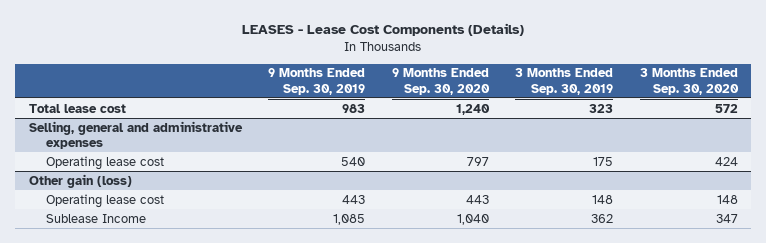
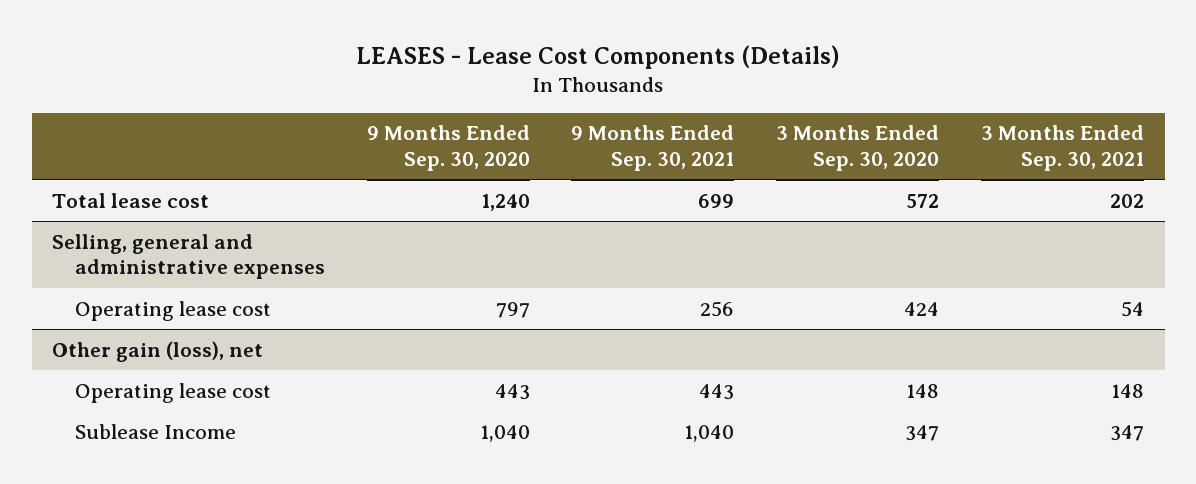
[268,68,366,95] 9 Months Ended Sep. 30, 2019 -> none
[515,68,614,95] 3 Months Ended Sep. 30, 2019 -> none
none -> [571,125,735,172] 9 Months Ended Sep. 30, 2021
none -> [980,125,1144,172] 3 Months Ended Sep. 30, 2021
[28,173,132,188] Other gain (loss) -> [52,340,264,362] Other gain (loss), net

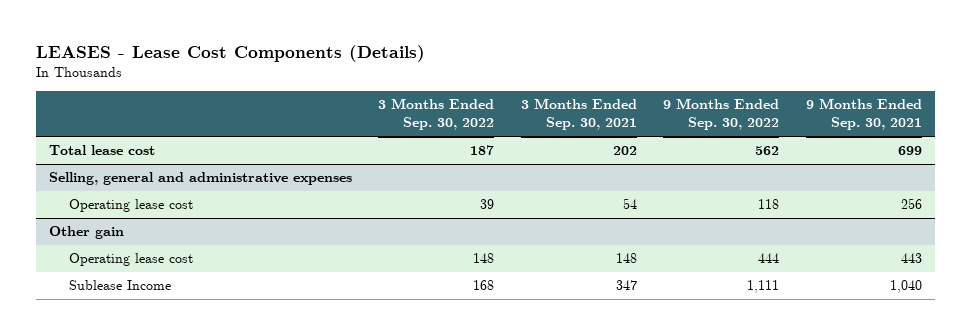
[366,125,530,172] 9 Months Ended Sep. 30, 2020 -> none
[775,125,939,172] 3 Months Ended Sep. 30, 2020 -> none
none -> [378,98,495,131] 3 Months Ended Sep. 30, 2022
none -> [663,98,780,131] 9 Months Ended Sep. 30, 2022
[52,340,264,362] Other gain (loss), net -> [48,226,124,240] Other gain

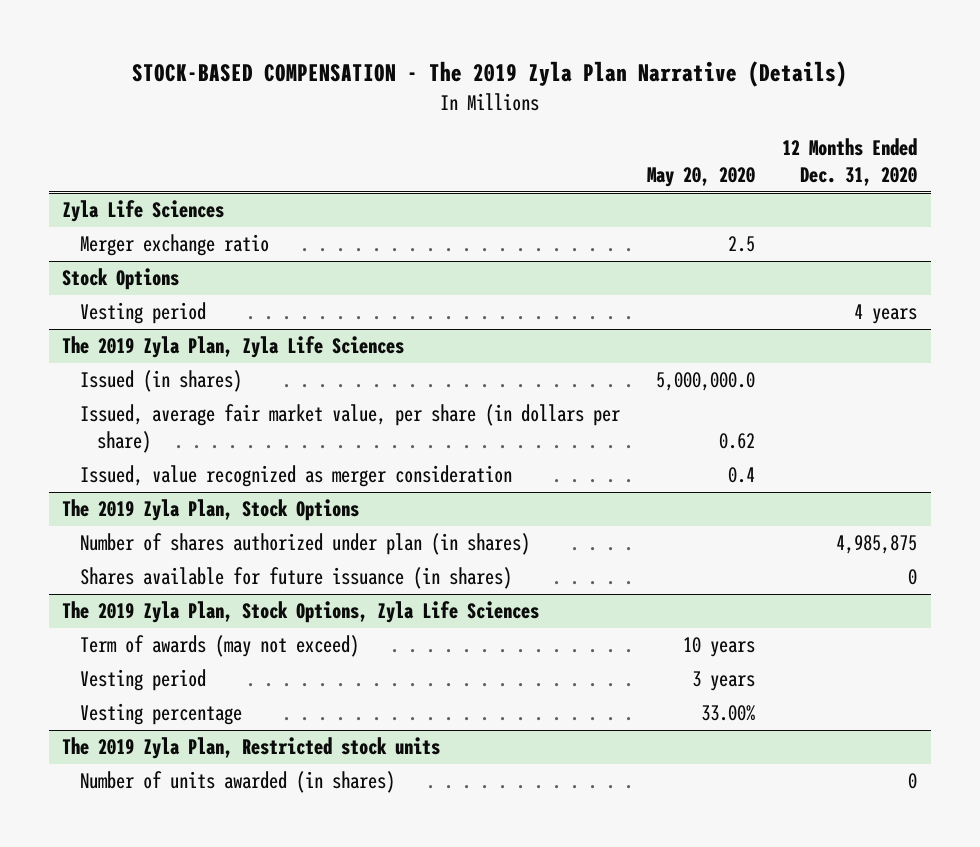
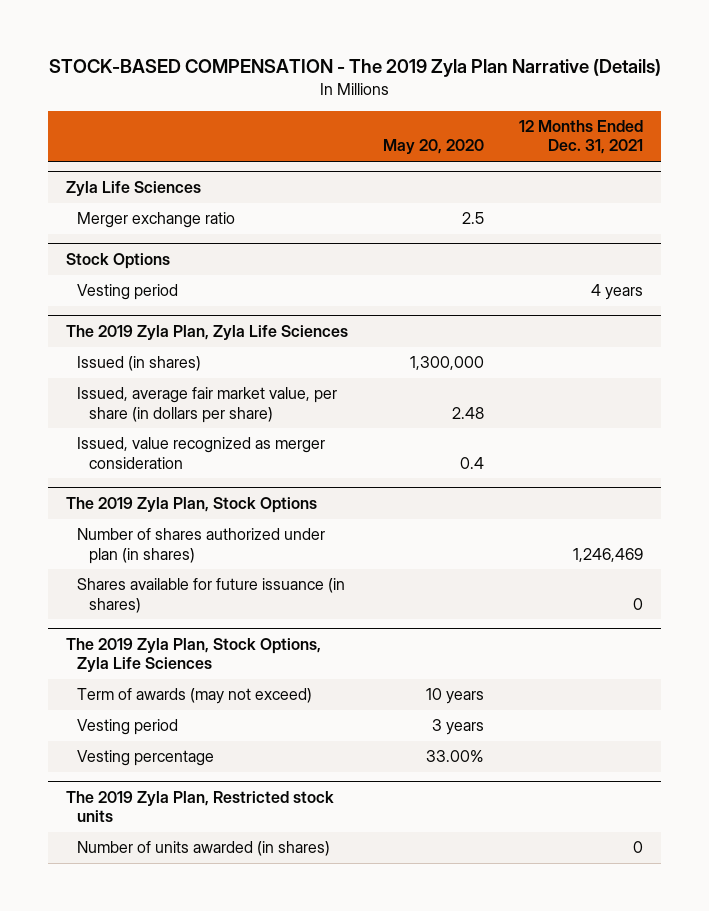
[782,138,918,187] 12 Months Ended Dec. 31, 2020 -> none
none -> [519,120,644,155] 12 Months Ended Dec. 31, 2021
[655,372,755,392] 5,000,000.0 -> [410,356,485,371] 1,300,000
[718,433,755,450] 0.62 -> [452,406,485,419] 2.48

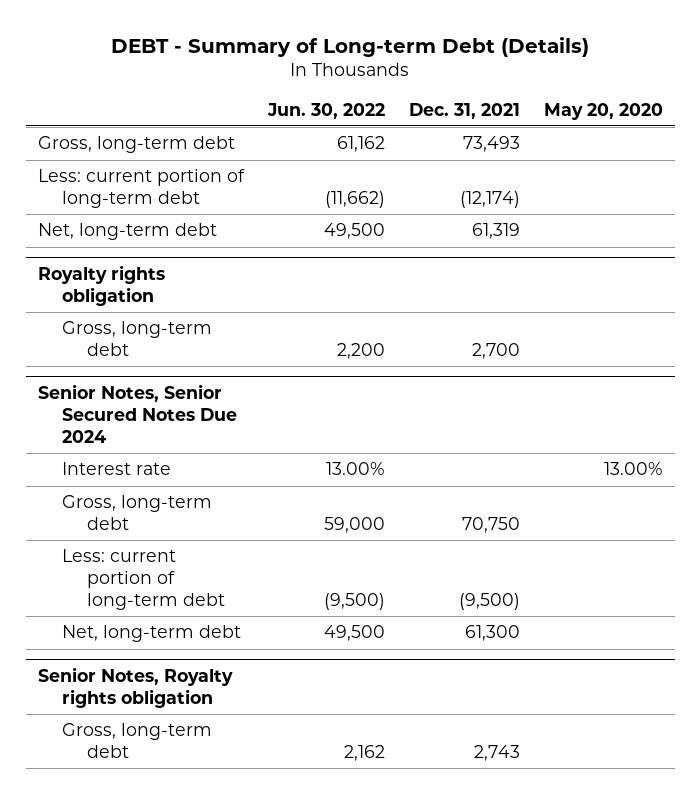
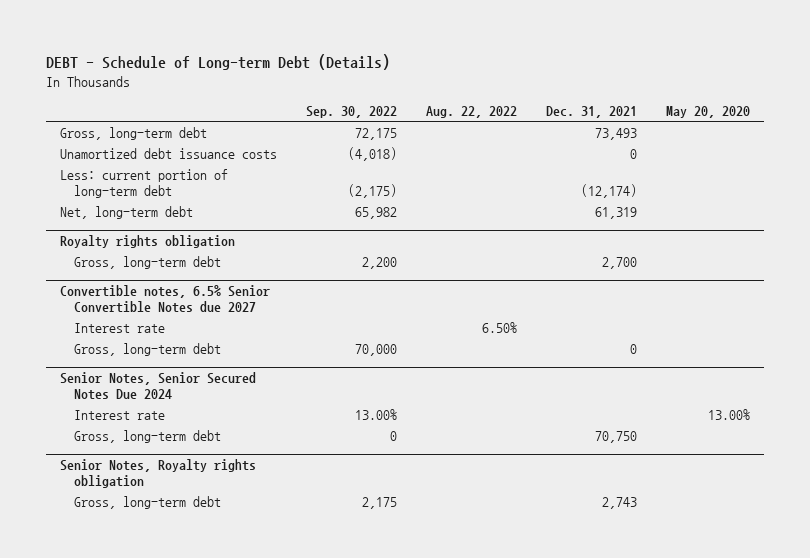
[111,36,590,57] DEBT - Summary of Long-term Debt (Details) -> [45,54,390,71] DEBT - Schedule of Long-term Debt (Details)
[266,102,385,119] Jun. 30, 2022 -> none
none -> [306,106,398,119] Sep. 30, 2022
none -> [426,106,518,119] Aug. 22, 2022
none -> [60,147,278,159] Unamortized debt issuance costs
none -> [60,284,271,314] Convertible notes, 6.5% Senior Convertible Notes due 2027
none -> [74,322,166,333] Interest rate
none -> [74,342,222,356] Gross, long-term debt
[62,549,226,611] Less: current portion of long-term debt -> none
[62,625,242,643] Net, long-term debt -> none

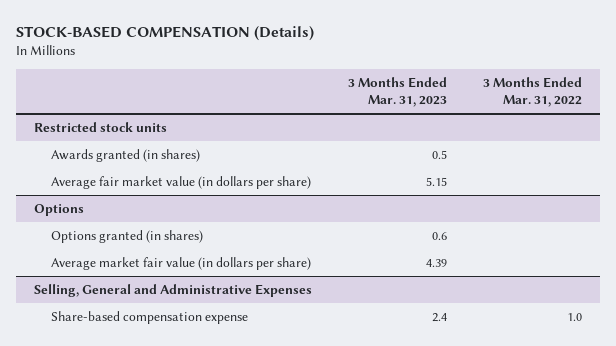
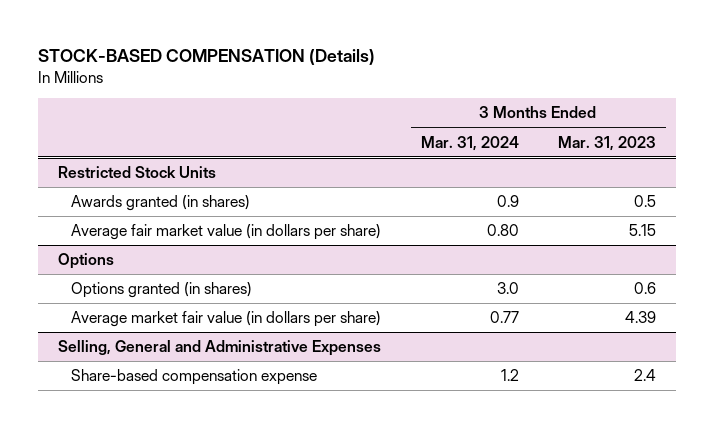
[483,77,583,108] 3 Months Ended Mar. 31, 2022 -> none
none -> [420,135,519,151] Mar. 31, 2024
[33,122,167,133] Restricted stock units -> [58,166,217,179] Restricted Stock Units

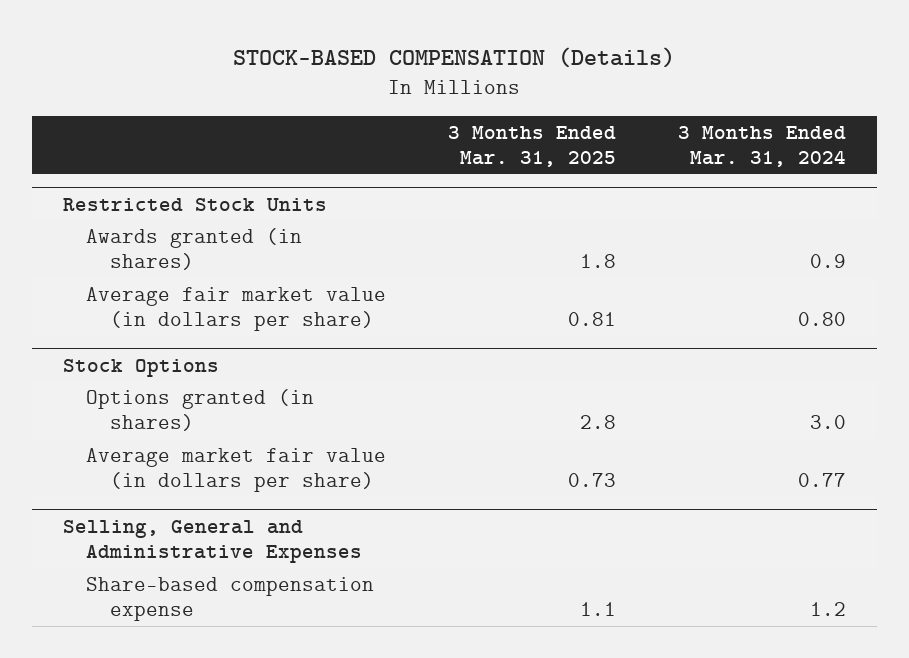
[558,135,657,151] Mar. 31, 2023 -> none
none -> [448,125,617,168] 3 Months Ended Mar. 31, 2025
[58,253,115,270] Options -> [62,358,219,377] Stock Options

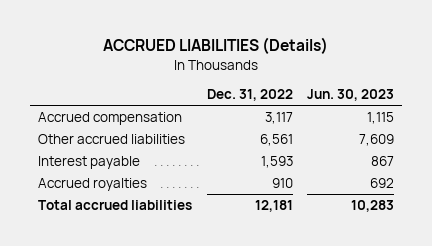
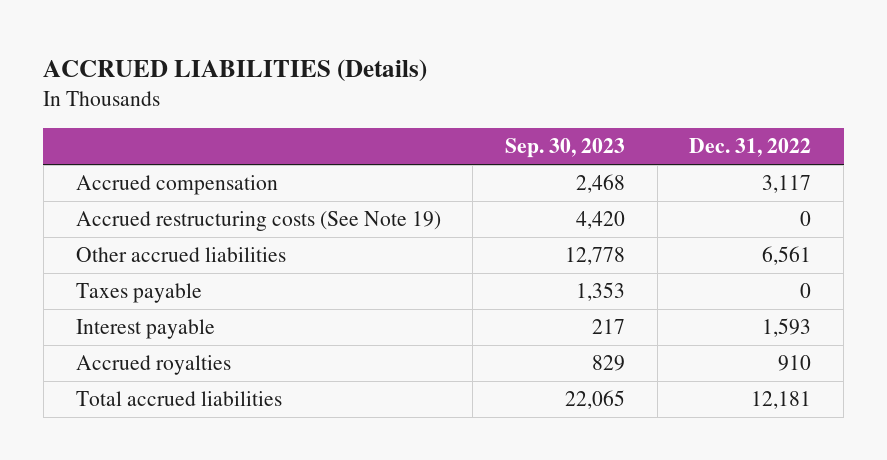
[307,89,395,102] Jun. 30, 2023 -> none
none -> [505,138,626,159] Sep. 30, 2023
none -> [75,211,441,232] Accrued restructuring costs (See Note 19)
none -> [75,283,202,304] Taxes payable

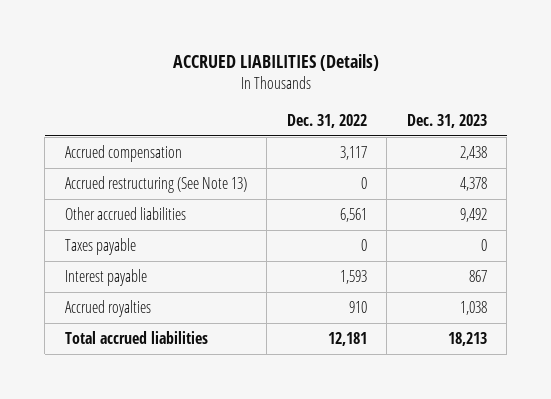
[505,138,626,159] Sep. 30, 2023 -> none
none -> [406,113,487,128] Dec. 31, 2023
[75,211,441,232] Accrued restructuring costs (See Note 19) -> [64,175,247,193] Accrued restructuring (See Note 13)

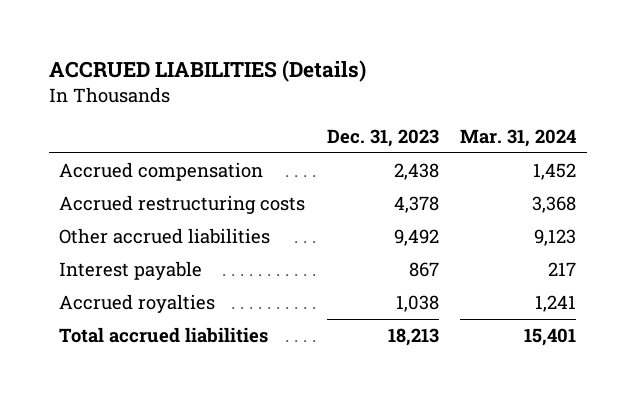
[286,113,367,128] Dec. 31, 2022 -> none
none -> [460,129,577,148] Mar. 31, 2024
[64,175,247,193] Accrued restructuring (See Note 13) -> [59,194,306,214] Accrued restructuring costs
[64,237,136,255] Taxes payable -> none

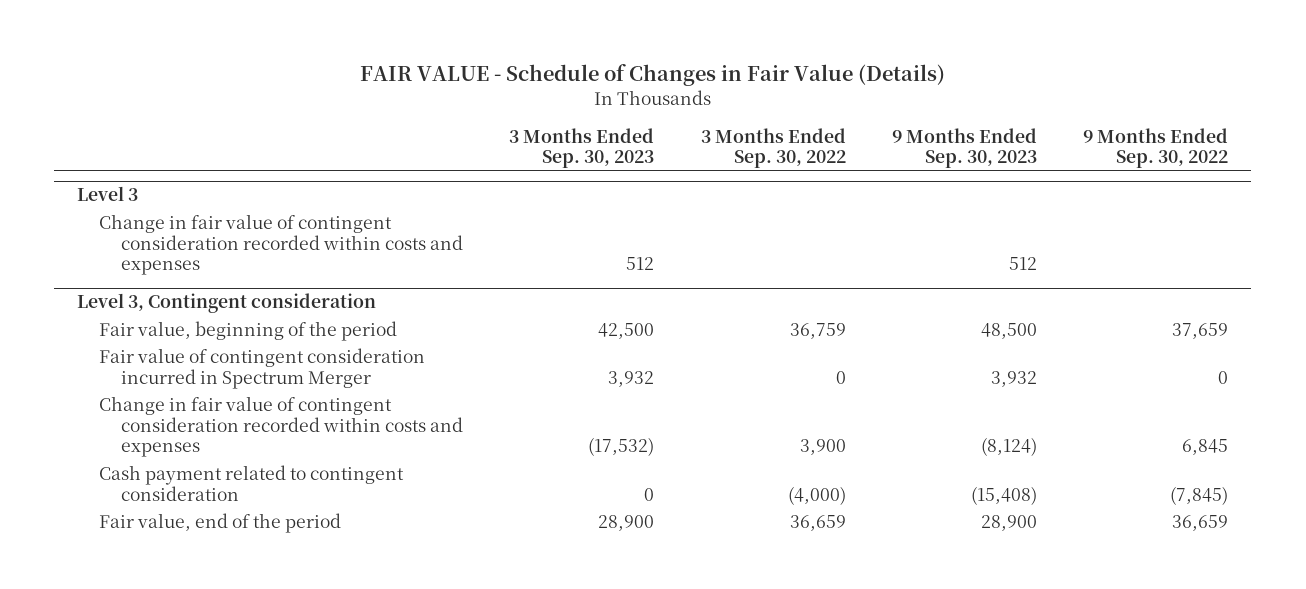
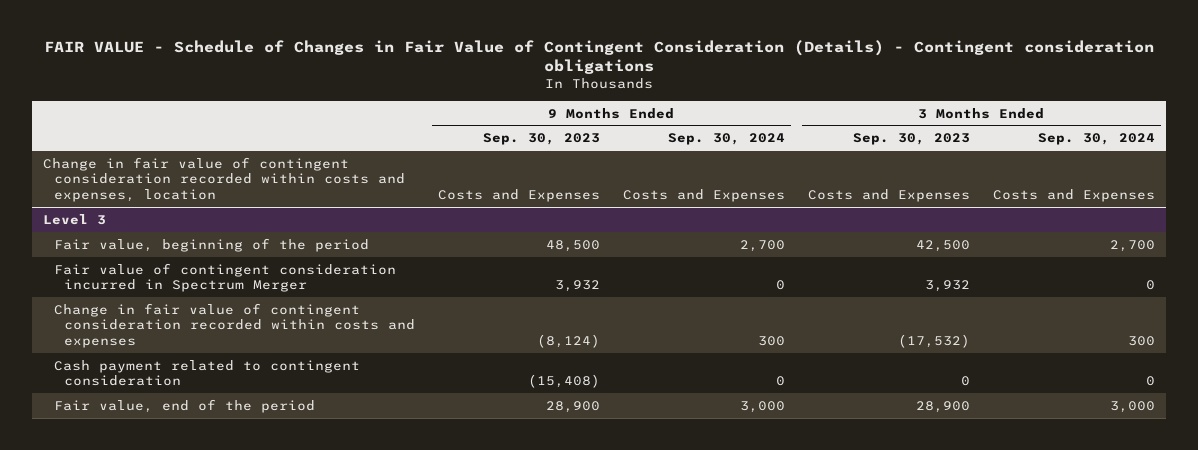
[359,64,945,87] FAIR VALUE - Schedule of Changes in Fair Value (Details) -> [44,39,1155,75] FAIR VALUE - Schedule of Changes in Fair Value of Contingent Consideration (Details) - Contingent consideration obligations
[700,127,846,169] 3 Months Ended Sep. 30, 2022 -> none
[1083,127,1229,169] 9 Months Ended Sep. 30, 2022 -> none
none -> [667,133,785,146] Sep. 30, 2024
none -> [1037,133,1155,146] Sep. 30, 2024
none -> [43,156,405,202] Change in fair value of contingent consideration recorded within costs and expenses, location
[99,214,464,276] Change in fair value of contingent consideration recorded within costs and expenses -> none
[77,293,377,314] Level 3, Contingent consideration -> none

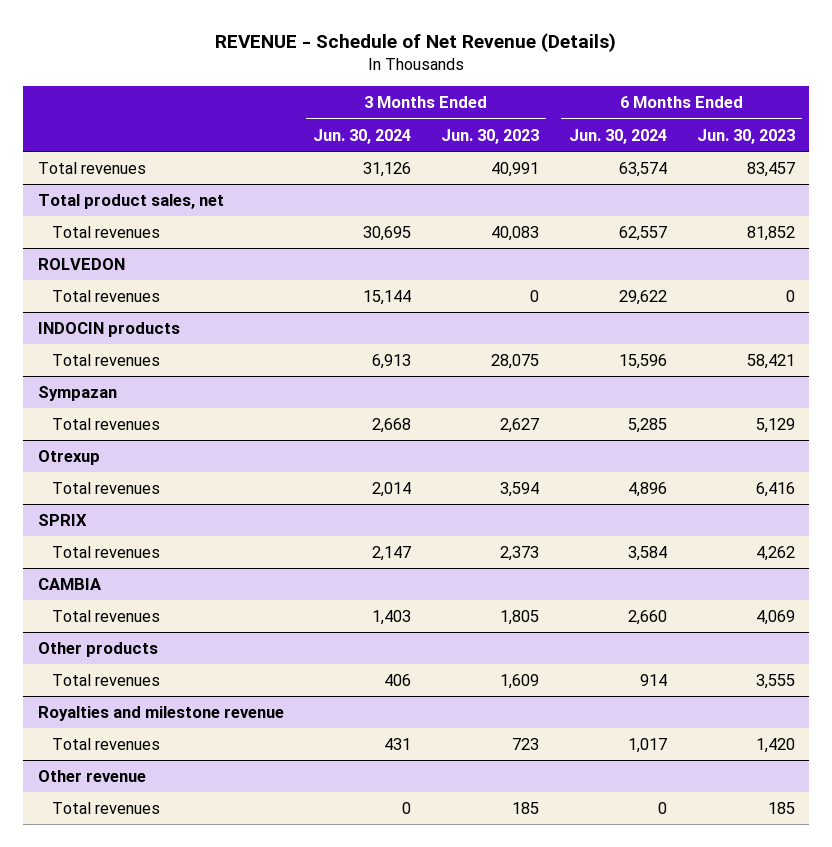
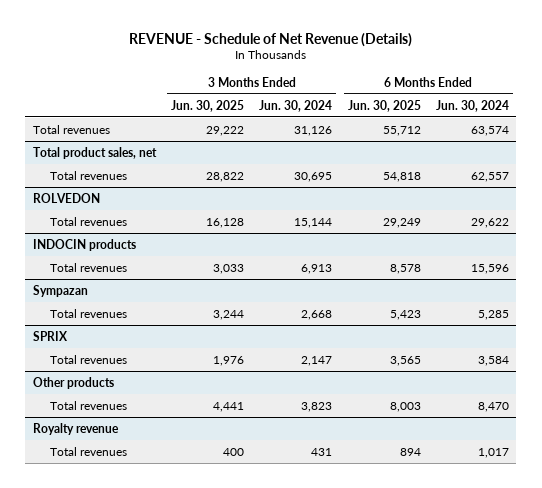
[441,128,540,144] Jun. 30, 2023 -> none
[696,128,795,144] Jun. 30, 2023 -> none
none -> [171,99,245,112] Jun. 30, 2025
none -> [347,99,421,112] Jun. 30, 2025
[37,450,100,466] Otrexup -> none
[52,482,161,495] Total revenues -> none
[37,578,102,591] CAMBIA -> none
[52,610,161,623] Total revenues -> none
[37,706,284,722] Royalties and milestone revenue -> none
[384,674,412,687] 406 -> [301,401,333,412] 3,823
[639,674,667,687] 914 -> [477,401,509,412] 8,470
none -> [33,422,120,435] Royalty revenue
[37,770,146,783] Other revenue -> none
[52,802,161,815] Total revenues -> none

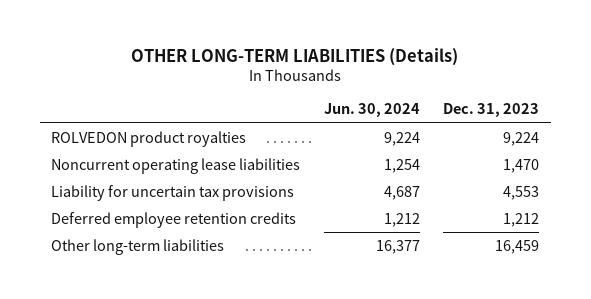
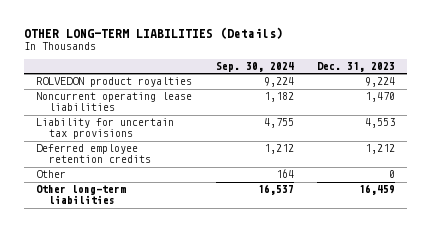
[323,103,420,118] Jun. 30, 2024 -> none
none -> [215,61,294,72] Sep. 30, 2024
none -> [36,170,67,179] Other

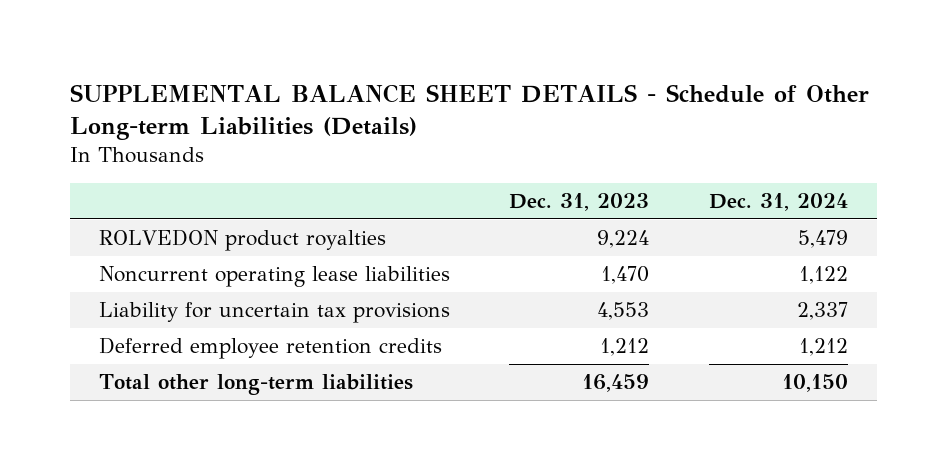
[24,26,284,39] OTHER LONG-TERM LIABILITIES (Details) -> [69,83,869,141] SUPPLEMENTAL BALANCE SHEET DETAILS - Schedule of Other Long-term Liabilities (Details)
[215,61,294,72] Sep. 30, 2024 -> none
none -> [708,192,848,211] Dec. 31, 2024
[36,170,67,179] Other -> none
[36,185,127,205] Other long-term liabilities -> [99,374,414,396] Total other long-term liabilities

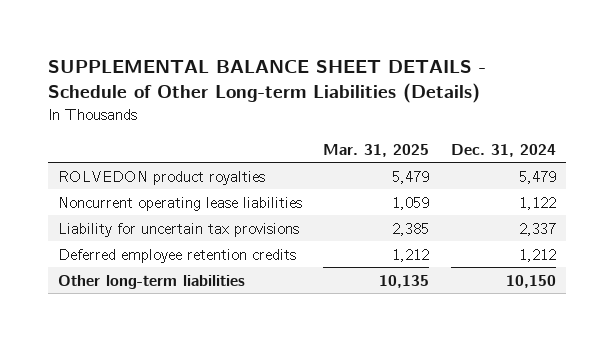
[509,192,650,211] Dec. 31, 2023 -> none
none -> [323,144,430,158] Mar. 31, 2025
[99,374,414,396] Total other long-term liabilities -> [58,274,246,289] Other long-term liabilities

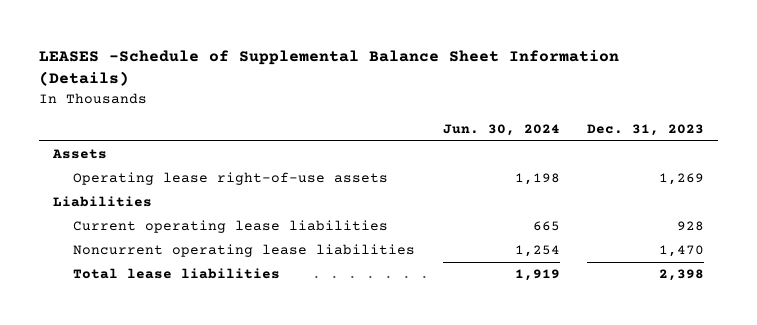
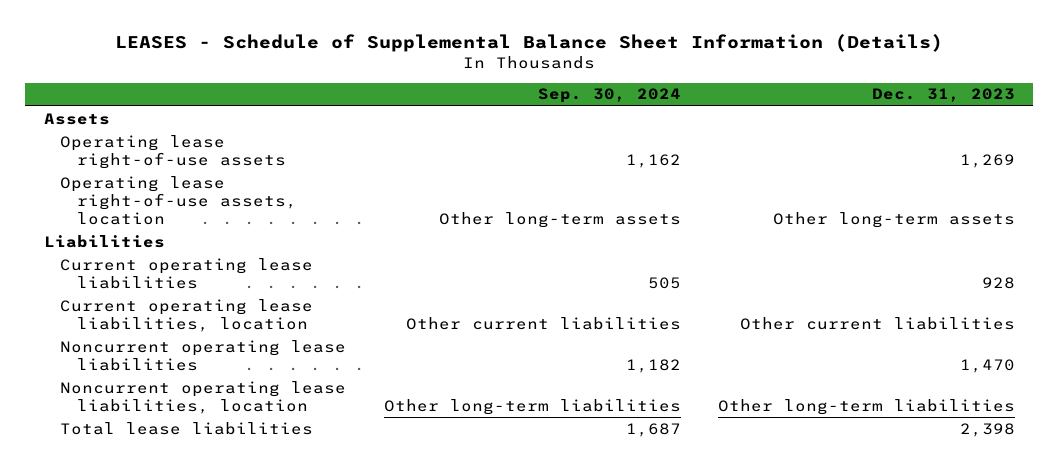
[38,50,619,87] LEASES -Schedule of Supplemental Balance Sheet Information (Details) -> [115,33,944,52] LEASES - Schedule of Supplemental Balance Sheet Information (Details)
[442,124,560,137] Jun. 30, 2024 -> none
none -> [537,88,681,104] Sep. 30, 2024
none -> [60,175,298,225] Operating lease right-of-use assets, location
none -> [60,298,314,332] Current operating lease liabilities, location
none -> [60,380,347,414] Noncurrent operating lease liabilities, location

